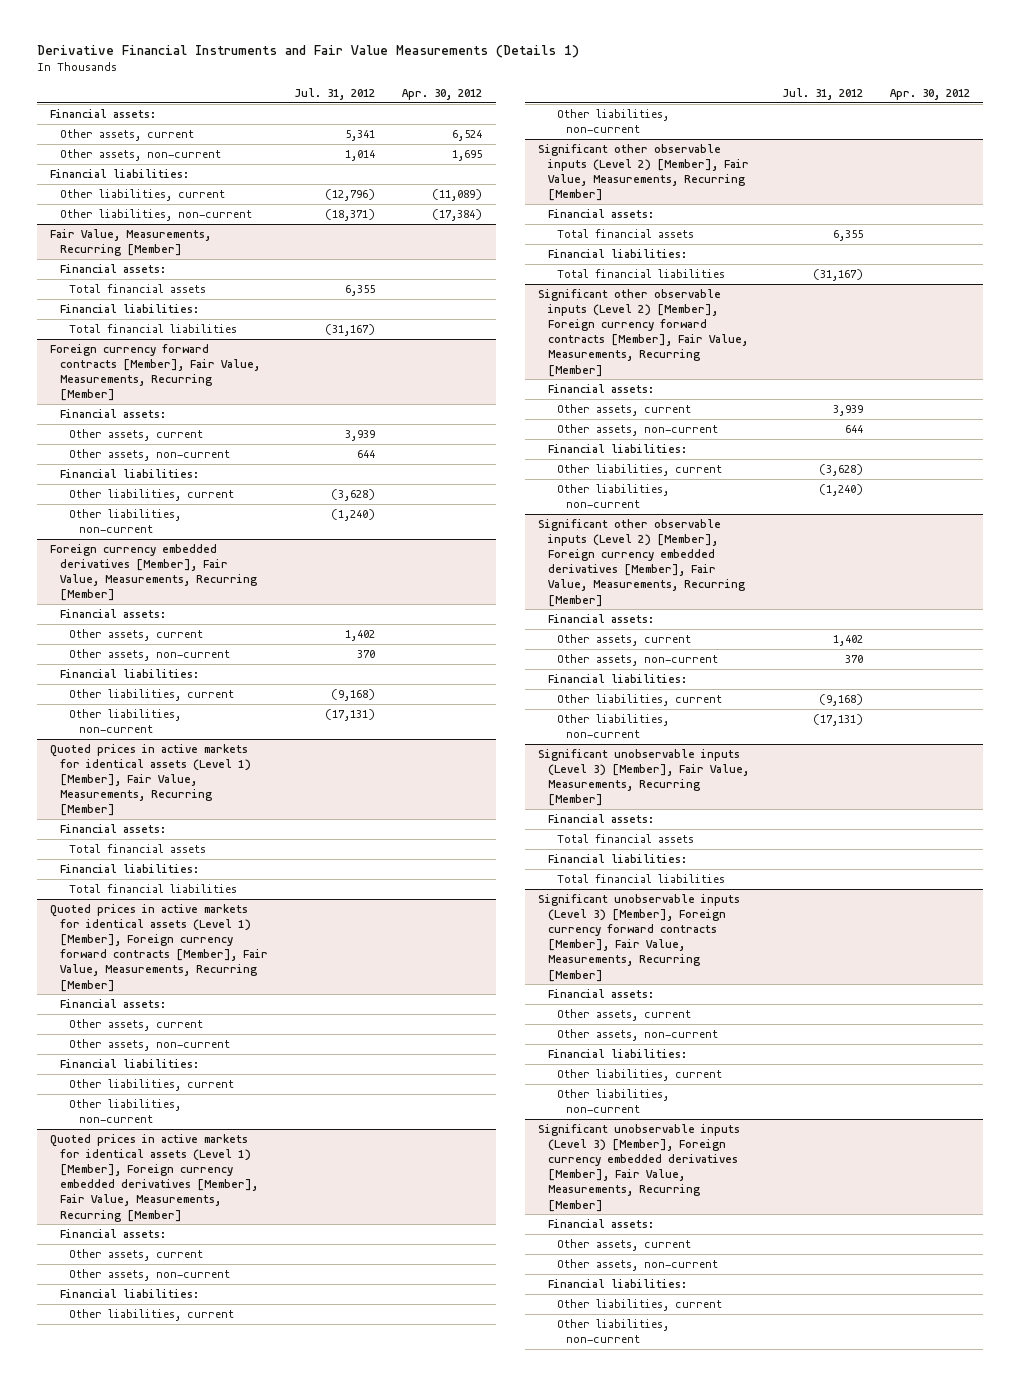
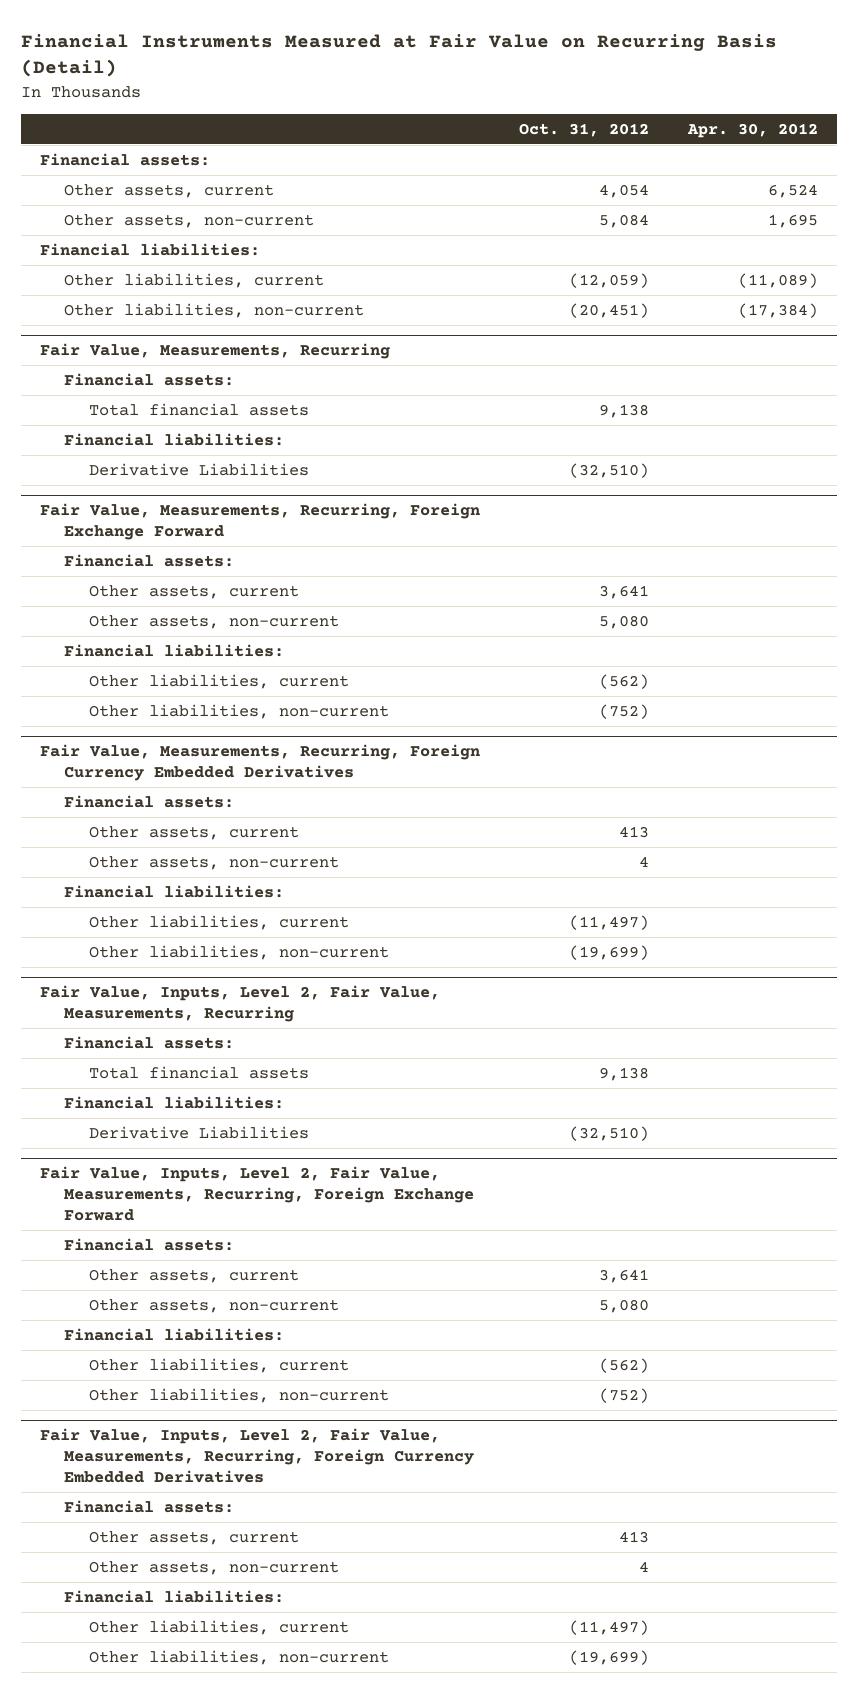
[37,45,580,59] Derivative Financial Instruments and Fair Value Measurements (Details 1) -> [20,34,777,78] Financial Instruments Measured at Fair Value on Recurring Basis (Detail)
[294,87,376,100] Jul. 31, 2012 -> none
none -> [518,122,649,137] Oct. 31, 2012
[50,228,212,257] Fair Value, Measurements, Recurring [Member] -> [39,343,390,360] Fair Value, Measurements, Recurring
[69,323,238,333] Total financial liabilities -> [88,462,309,476] Derivative Liabilities
[50,343,260,402] Foreign currency forward contracts [Member], Fair Value, Measurements, Recurring [Member] -> [39,503,480,541] Fair Value, Measurements, Recurring, Foreign Exchange Forward
[50,543,257,602] Foreign currency embedded derivatives [Member], Fair Value, Measurements, Recurring [Member] -> [39,744,480,782] Fair Value, Measurements, Recurring, Foreign Currency Embedded Derivatives
[50,743,251,817] Quoted prices in active markets for identical assets (Level 1) [Member], Fair Value, Measurements, Recurring [Member] -> none
[59,823,166,833] Financial assets: -> none
[69,843,207,853] Total financial assets -> none
[59,863,199,873] Financial liabilities: -> none
[69,883,238,893] Total financial liabilities -> none
[50,903,268,992] Quoted prices in active markets for identical assets (Level 1) [Member], Foreign currency forward contracts [Member], Fair Value, Measurements, Recurring [Member] -> none
[59,998,166,1008] Financial assets: -> none
[69,1018,204,1031] Other assets, current -> none
[69,1038,231,1051] Other assets, non-current -> none
[59,1058,199,1068] Financial liabilities: -> none
[69,1078,235,1091] Other liabilities, current -> none
[69,1098,182,1124] Other liabilities, non-current -> none
[50,1133,258,1222] Quoted prices in active markets for identical assets (Level 1) [Member], Foreign currency embedded derivatives [Member], Fair Value, Measurements, Recurring [Member] -> none
[59,1228,166,1238] Financial assets: -> none
[69,1248,204,1261] Other assets, current -> none
[69,1268,231,1281] Other assets, non-current -> none
[59,1288,199,1298] Financial liabilities: -> none
[69,1308,235,1321] Other liabilities, current -> none
[556,108,669,134] Other liabilities, non-current -> none
[538,143,749,202] Significant other observable inputs (Level 2) [Member], Fair Value, Measurements, Recurring [Member] -> [39,985,440,1023] Fair Value, Inputs, Level 2, Fair Value, Measurements, Recurring
[556,268,725,278] Total financial liabilities -> [88,1125,309,1139] Derivative Liabilities
[538,288,748,377] Significant other observable inputs (Level 2) [Member], Foreign currency forward contracts [Member], Fair Value, Measurements, Recurring [Member] -> [39,1166,475,1222] Fair Value, Inputs, Level 2, Fair Value, Measurements, Recurring, Foreign Exchange Forward
[538,518,745,607] Significant other observable inputs (Level 2) [Member], Foreign currency embedded derivatives [Member], Fair Value, Measurements, Recurring [Member] -> [39,1428,475,1484] Fair Value, Inputs, Level 2, Fair Value, Measurements, Recurring, Foreign Currency Embedded Derivatives
[538,748,749,807] Significant unobservable inputs (Level 3) [Member], Fair Value, Measurements, Recurring [Member] -> none
[547,813,654,823] Financial assets: -> none
[556,833,694,843] Total financial assets -> none
[547,853,687,863] Financial liabilities: -> none
[556,873,725,883] Total financial liabilities -> none
[538,893,741,982] Significant unobservable inputs (Level 3) [Member], Foreign currency forward contracts [Member], Fair Value, Measurements, Recurring [Member] -> none
[547,988,654,998] Financial assets: -> none
[556,1008,691,1021] Other assets, current -> none
[556,1028,718,1041] Other assets, non-current -> none
[547,1048,687,1058] Financial liabilities: -> none
[556,1068,722,1081] Other liabilities, current -> none
[556,1088,669,1114] Other liabilities, non-current -> none
[538,1123,741,1212] Significant unobservable inputs (Level 3) [Member], Foreign currency embedded derivatives [Member], Fair Value, Measurements, Recurring [Member] -> none
[547,1218,654,1228] Financial assets: -> none
[556,1238,691,1251] Other assets, current -> none
[556,1258,718,1271] Other assets, non-current -> none
[547,1278,687,1288] Financial liabilities: -> none
[556,1298,722,1311] Other liabilities, current -> none
[556,1318,669,1344] Other liabilities, non-current -> none

